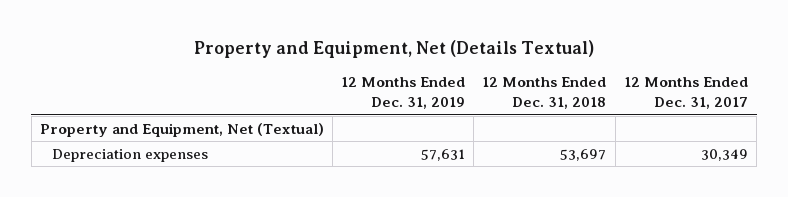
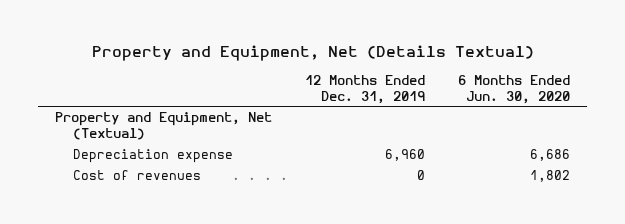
[482,77,607,110] 12 Months Ended Dec. 31, 2018 -> none
[623,77,748,110] 12 Months Ended Dec. 31, 2017 -> none
none -> [458,75,571,104] 6 Months Ended Jun. 30, 2020
[51,148,208,162] Depreciation expenses -> [72,149,233,164] Depreciation expense
[421,148,466,161] 57,631 -> [385,149,426,162] 6,960
none -> [72,170,201,181] Cost of revenues

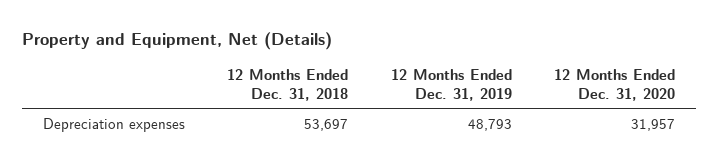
[91,45,534,62] Property and Equipment, Net (Details Textual) -> [22,32,333,51] Property and Equipment, Net (Details)
[458,75,571,104] 6 Months Ended Jun. 30, 2020 -> none
none -> [227,69,349,101] 12 Months Ended Dec. 31, 2018
none -> [553,69,675,101] 12 Months Ended Dec. 31, 2020
[54,112,272,140] Property and Equipment, Net (Textual) -> none
[72,170,201,181] Cost of revenues -> none
[72,149,233,164] Depreciation expense -> [43,118,186,133] Depreciation expenses
[385,149,426,162] 6,960 -> [467,119,512,132] 48,793

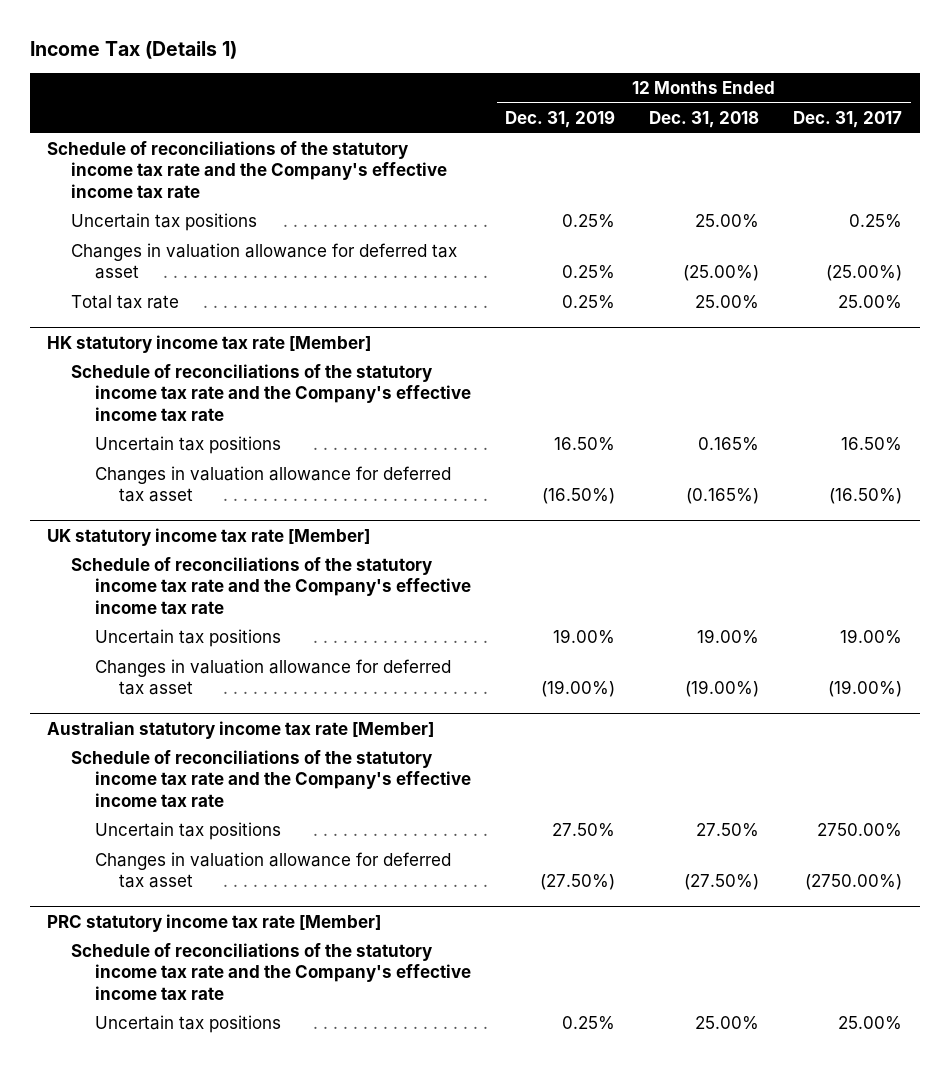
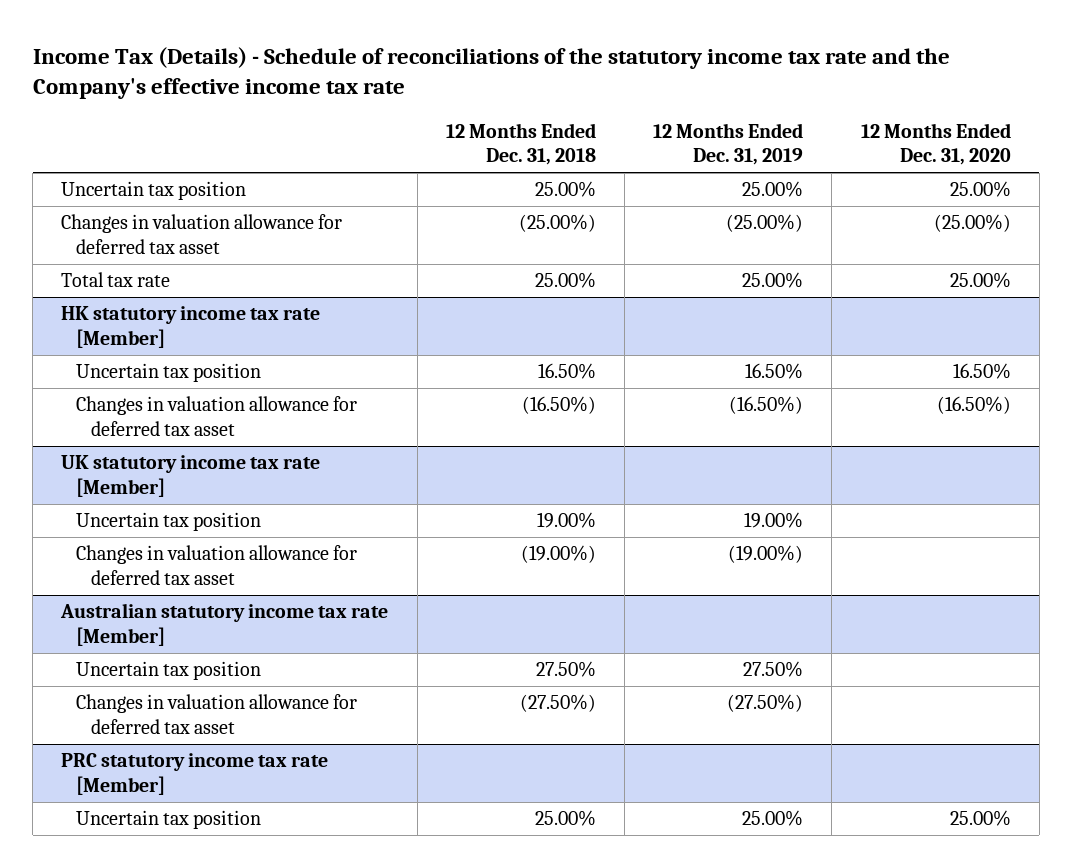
[29,41,237,60] Income Tax (Details 1) -> [32,46,950,100] Income Tax (Details) - Schedule of reconciliations of the statutory income tax rate and the Company's effective income tax rate
[793,110,903,128] Dec. 31, 2017 -> none
none -> [860,122,1011,166] 12 Months Ended Dec. 31, 2020
[46,141,448,198] Schedule of reconciliations of the statutory income tax rate and the Company's effective income tax rate -> none
[71,213,258,232] Uncertain tax positions -> [61,181,247,201] Uncertain tax position
[562,214,616,229] 0.25% -> [742,181,804,198] 25.00%
[562,265,616,280] 0.25% -> [726,214,804,233] (25.00%)
[562,295,616,310] 0.25% -> [742,272,804,289] 25.00%
[71,364,472,421] Schedule of reconciliations of the statutory income tax rate and the Company's effective income tax rate -> none
[95,436,282,455] Uncertain tax positions -> [76,363,262,383] Uncertain tax position
[698,437,760,452] 0.165% -> [537,363,596,380] 16.50%
[686,488,760,505] (0.165%) -> [521,396,596,415] (16.50%)
[71,557,472,614] Schedule of reconciliations of the statutory income tax rate and the Company's effective income tax rate -> none
[95,629,282,648] Uncertain tax positions -> [76,512,262,532] Uncertain tax position
[71,750,472,807] Schedule of reconciliations of the statutory income tax rate and the Company's effective income tax rate -> none
[95,822,282,841] Uncertain tax positions -> [76,661,262,681] Uncertain tax position
[71,943,472,1000] Schedule of reconciliations of the statutory income tax rate and the Company's effective income tax rate -> none
[95,1015,282,1034] Uncertain tax positions -> [76,810,262,830] Uncertain tax position
[562,1016,616,1031] 0.25% -> [742,810,804,827] 25.00%

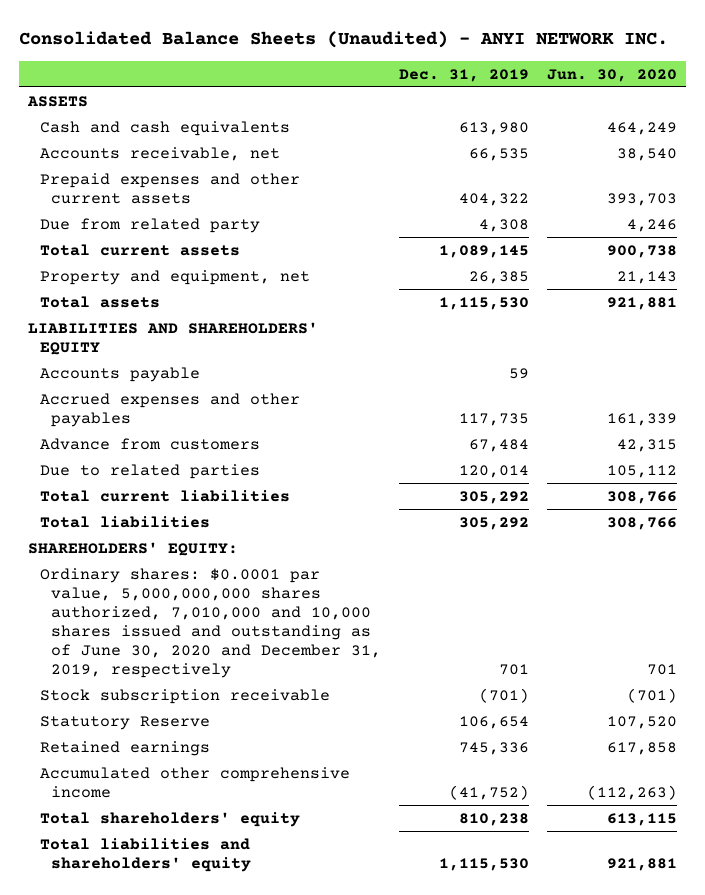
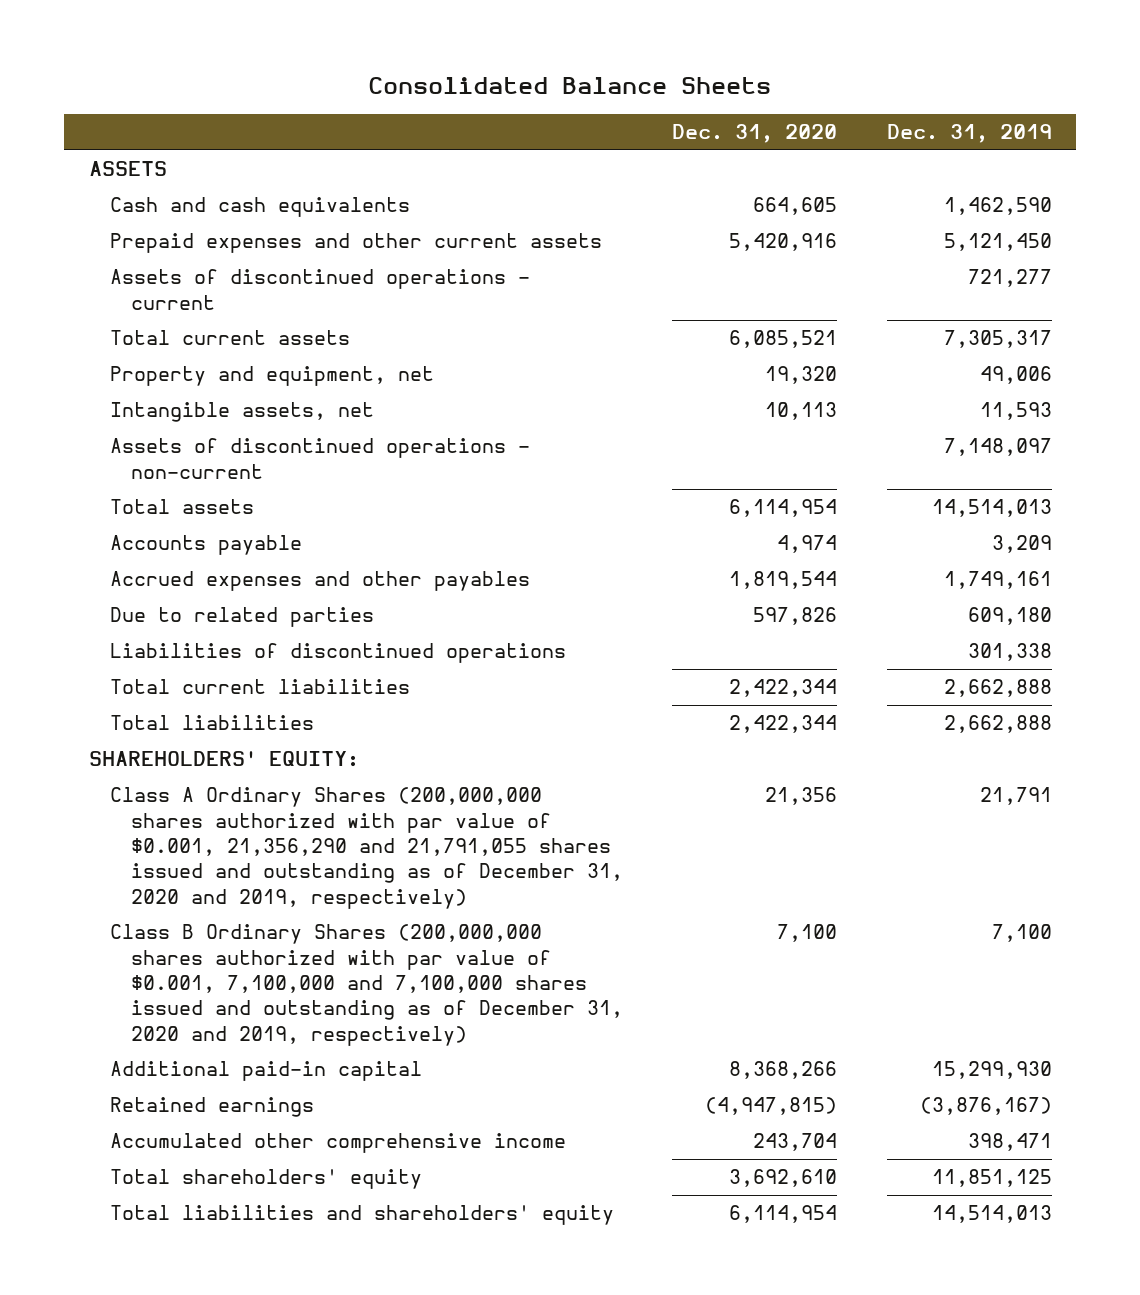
[19,31,669,49] Consolidated Balance Sheets (Unaudited) - ANYI NETWORK INC. -> [368,77,772,95] Consolidated Balance Sheets
[546,68,677,82] Jun. 30, 2020 -> none
none -> [672,124,838,144] Dec. 31, 2020
[39,146,280,161] Accounts receivable, net -> none
[39,217,260,233] Due from related party -> none
[27,321,318,355] LIABILITIES AND SHAREHOLDERS' EQUITY -> none
[39,437,260,450] Advance from customers -> none
[459,121,530,135] 613,980 -> [943,197,1052,216] 1,462,590
[459,192,530,206] 404,322 -> [943,233,1052,252] 5,121,450
none -> [109,269,530,310] Assets of discontinued operations - current
[439,244,530,258] 1,089,145 -> [943,330,1052,349] 7,305,317
[469,270,530,284] 26,385 -> [979,366,1052,385] 49,006
none -> [109,402,374,423] Intangible assets, net
none -> [109,438,530,479] Assets of discontinued operations - non-current
[439,296,530,310] 1,115,530 -> [931,499,1052,518] 14,514,013
[509,367,530,379] 59 -> [991,535,1052,554] 3,209
[459,412,530,426] 117,735 -> [943,571,1052,590] 1,749,161
[459,464,530,478] 120,014 -> [967,607,1052,626] 609,180
none -> [109,643,566,664] Liabilities of discontinued operations
[459,490,530,504] 305,292 -> [943,679,1052,698] 2,662,888
[459,516,530,530] 305,292 -> [943,715,1052,734] 2,662,888
[39,688,330,704] Stock subscription receivable -> none
[39,715,210,730] Statutory Reserve -> none
[39,567,382,678] Ordinary shares: $0.0001 par value, 5,000,000,000 shares authorized, 7,010,000 and 10,000 shares issued and outstanding as of June 30, 2020 and December 31, 2019, respectively -> [109,787,624,909] Class A Ordinary Shares (200,000,000 shares authorized with par value of $0.001, 21,356,290 and 21,791,055 shares issued and outstanding as of December 31, 2020 and 2019, respectively)
[499,663,530,675] 701 -> [979,787,1052,806] 21,791
none -> [109,924,624,1046] Class B Ordinary Shares (200,000,000 shares authorized with par value of $0.001, 7,100,000 and 7,100,000 shares issued and outstanding as of December 31, 2020 and 2019, respectively)
none -> [109,1061,422,1082] Additional paid-in capital
[459,741,530,755] 745,336 -> [919,1097,1052,1116] (3,876,167)
[449,784,530,800] (41,752) -> [967,1133,1052,1152] 398,471
[459,812,530,826] 810,238 -> [931,1169,1052,1188] 11,851,125
[439,857,530,871] 1,115,530 -> [931,1205,1052,1224] 14,514,013

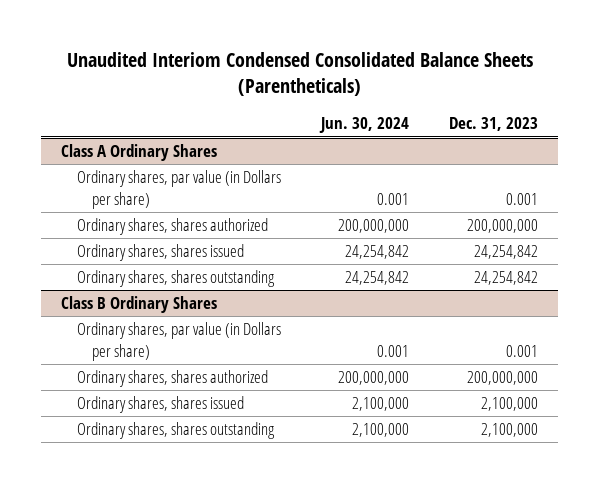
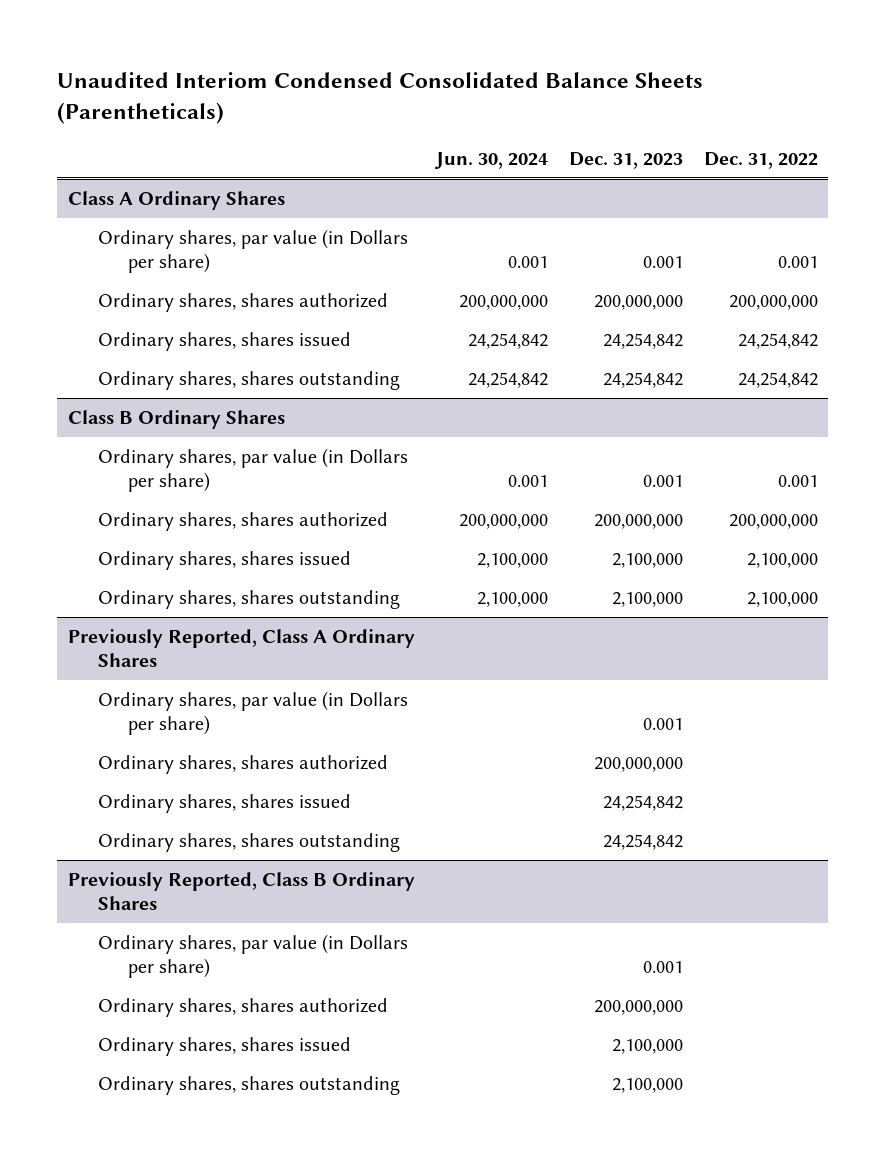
none -> [703,152,818,170] Dec. 31, 2022
none -> [67,628,415,668] Previously Reported, Class A Ordinary Shares
none -> [97,690,408,736] Ordinary shares, par value (in Dollars per share)
none -> [97,754,388,774] Ordinary shares, shares authorized
none -> [97,793,351,813] Ordinary shares, shares issued
none -> [97,832,400,852] Ordinary shares, shares outstanding
none -> [67,871,415,911] Previously Reported, Class B Ordinary Shares
none -> [97,933,408,979] Ordinary shares, par value (in Dollars per share)
none -> [97,997,388,1017] Ordinary shares, shares authorized
none -> [97,1036,351,1056] Ordinary shares, shares issued
none -> [97,1075,400,1095] Ordinary shares, shares outstanding

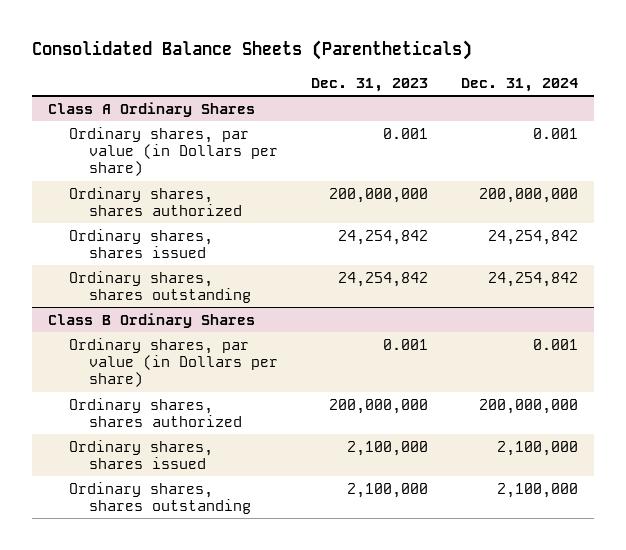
[57,72,704,125] Unaudited Interiom Condensed Consolidated Balance Sheets (Parentheticals) -> [31,40,472,61] Consolidated Balance Sheets (Parentheticals)
[433,152,548,170] Jun. 30, 2024 -> none
[703,152,818,170] Dec. 31, 2022 -> none
none -> [460,77,578,92] Dec. 31, 2024
[67,628,415,668] Previously Reported, Class A Ordinary Shares -> none
[97,690,408,736] Ordinary shares, par value (in Dollars per share) -> none
[97,754,388,774] Ordinary shares, shares authorized -> none
[97,793,351,813] Ordinary shares, shares issued -> none
[97,832,400,852] Ordinary shares, shares outstanding -> none
[67,871,415,911] Previously Reported, Class B Ordinary Shares -> none
[97,933,408,979] Ordinary shares, par value (in Dollars per share) -> none
[97,997,388,1017] Ordinary shares, shares authorized -> none
[97,1036,351,1056] Ordinary shares, shares issued -> none
[97,1075,400,1095] Ordinary shares, shares outstanding -> none

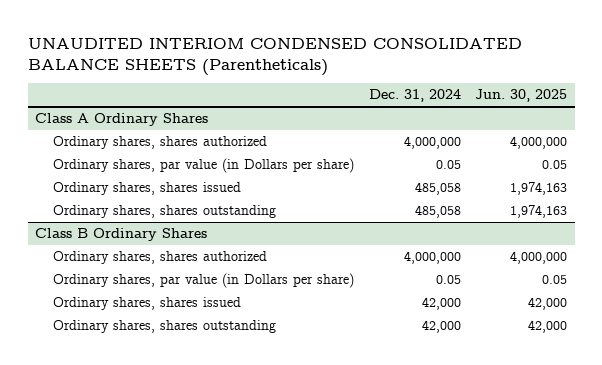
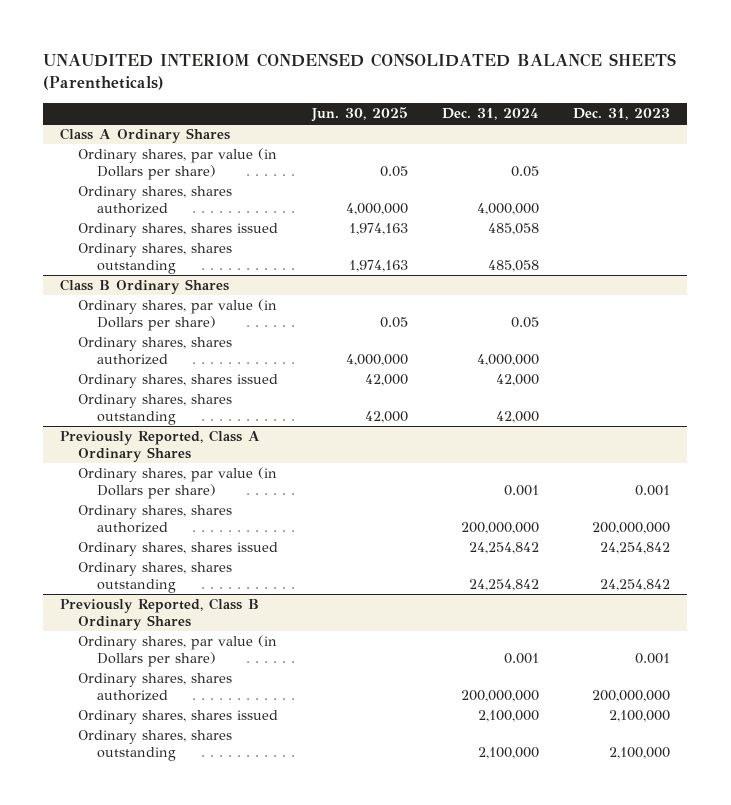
none -> [573,108,671,121] Dec. 31, 2023
[53,136,268,150] Ordinary shares, shares authorized -> [78,186,233,214] Ordinary shares, shares authorized
[53,251,268,265] Ordinary shares, shares authorized -> [78,337,233,365] Ordinary shares, shares authorized
none -> [60,430,261,462] Previously Reported, Class A Ordinary Shares
none -> [78,467,278,499] Ordinary shares, par value (in Dollars per share)
none -> [78,505,233,533] Ordinary shares, shares authorized
none -> [78,542,279,557] Ordinary shares, shares issued
none -> [78,562,233,593] Ordinary shares, shares outstanding
none -> [60,598,260,630] Previously Reported, Class B Ordinary Shares
none -> [78,635,278,667] Ordinary shares, par value (in Dollars per share)
none -> [78,673,233,701] Ordinary shares, shares authorized
none -> [78,710,279,725] Ordinary shares, shares issued
none -> [78,730,233,761] Ordinary shares, shares outstanding

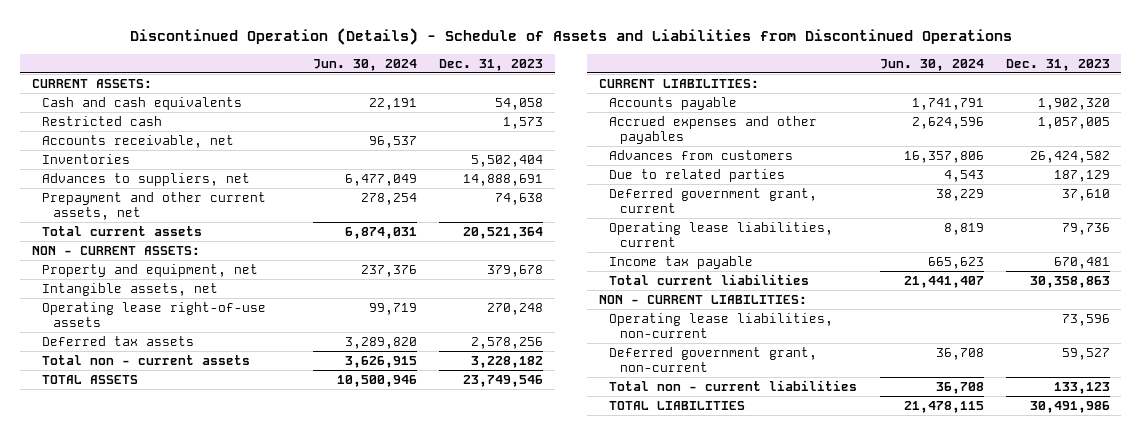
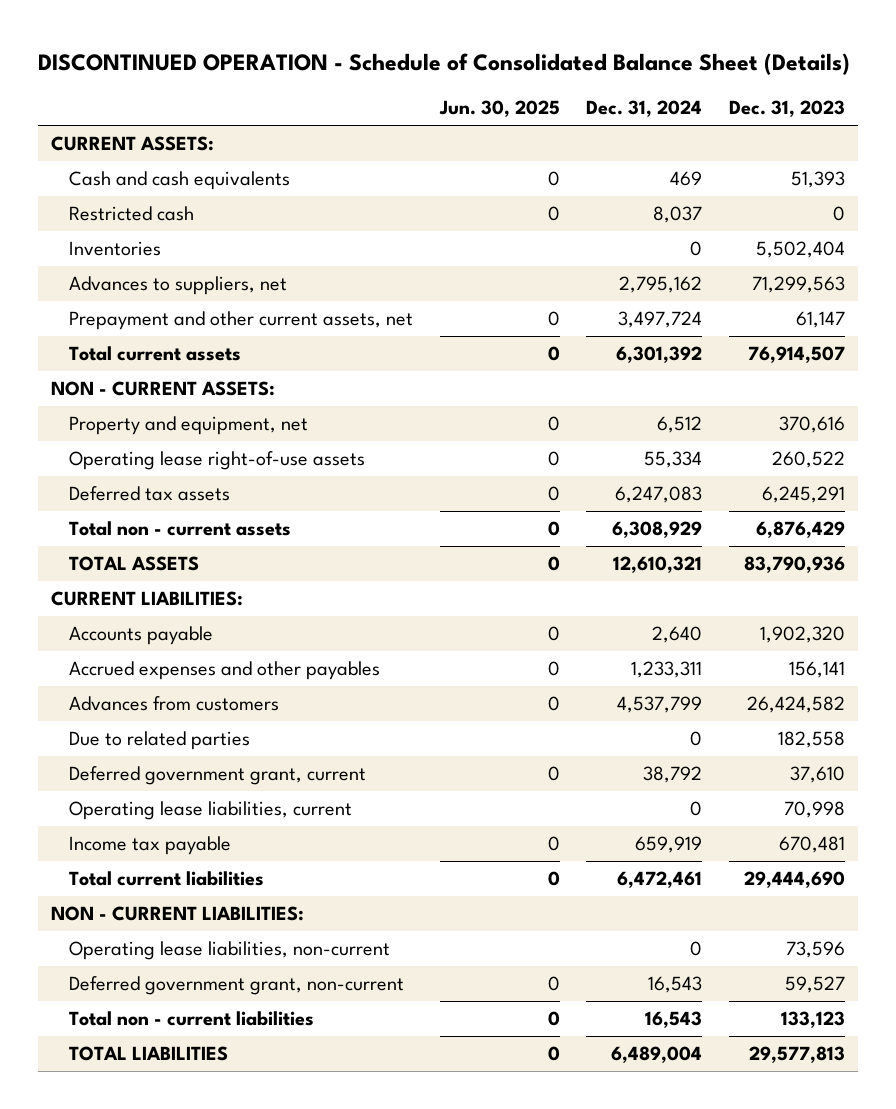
[129,27,1012,45] Discontinued Operation (Details) - Schedule of Assets and Liabilities from Discontinued Operations -> [38,52,851,75] DISCONTINUED OPERATION - Schedule of Consolidated Balance Sheet (Details)
[312,58,417,71] Jun. 30, 2024 -> none
none -> [438,100,560,118] Jun. 30, 2025
none -> [586,100,703,118] Dec. 31, 2024
[42,134,235,148] Accounts receivable, net -> none
[495,97,544,110] 54,058 -> [790,171,845,189] 51,393
[503,116,544,129] 1,573 -> [832,206,845,222] 0
[463,173,544,186] 14,888,691 -> [751,276,845,294] 71,299,563
[495,192,544,205] 74,638 -> [795,311,845,329] 61,147
[463,226,544,239] 20,521,364 -> [747,346,845,364] 76,914,507
[42,282,219,296] Intangible assets, net -> none
[487,264,544,277] 379,678 -> [778,416,845,434] 370,616
[487,302,544,315] 270,248 -> [771,451,845,469] 260,522
[471,336,544,349] 2,578,256 -> [761,486,845,504] 6,245,291
[471,355,544,368] 3,228,182 -> [755,521,845,539] 6,876,429
[463,374,544,387] 23,749,546 -> [743,556,845,574] 83,790,936
[1038,116,1111,129] 1,057,005 -> [788,661,845,679] 156,141
[1054,169,1111,182] 187,129 -> [777,731,845,749] 182,558
[1062,222,1111,235] 79,736 -> [783,801,845,819] 70,998
[1030,275,1111,288] 30,358,863 -> [743,871,845,889] 29,444,690
[1030,400,1111,413] 30,491,986 -> [748,1046,845,1064] 29,577,813

